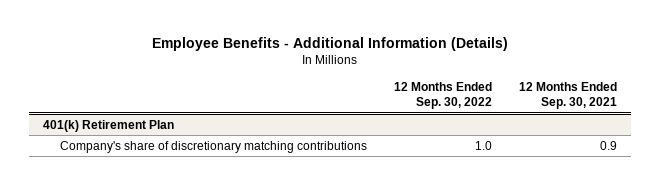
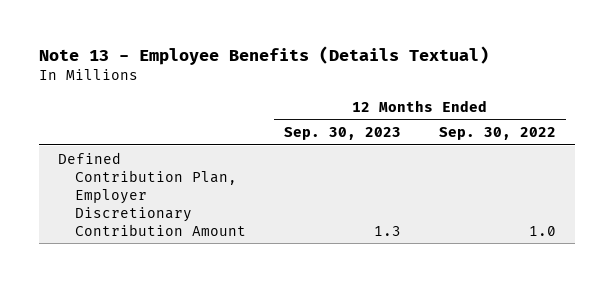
[151,36,508,51] Employee Benefits - Additional Information (Details) -> [38,45,489,65] Note 13 - Employee Benefits (Details Textual)
[519,82,618,110] 12 Months Ended Sep. 30, 2021 -> none
none -> [283,127,401,141] Sep. 30, 2023
[42,119,174,132] 401(k) Retirement Plan -> none
[60,140,368,153] Company's share of discretionary matching contributions -> [57,151,246,236] Defined Contribution Plan, Employer Discretionary Contribution Amount

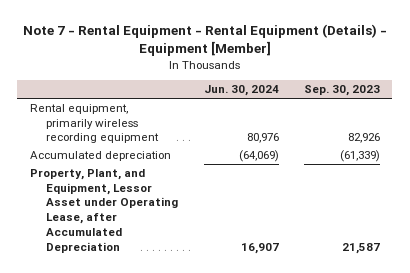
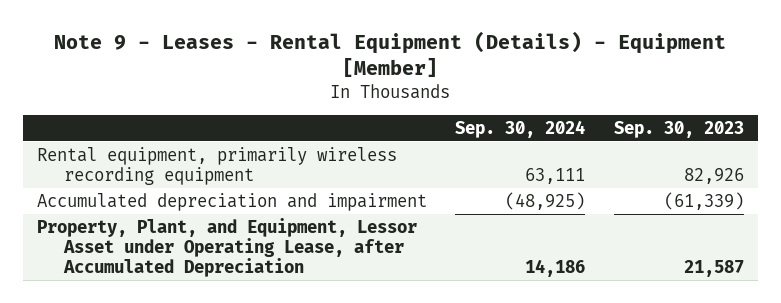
[22,24,387,57] Note 7 - Rental Equipment - Rental Equipment (Details) - Equipment [Member] -> [54,31,727,78] Note 9 - Leases - Rental Equipment (Details) - Equipment [Member]
[203,85,279,97] Jun. 30, 2024 -> none
none -> [455,119,586,138] Sep. 30, 2024
[30,150,172,161] Accumulated depreciation -> [37,192,428,211] Accumulated depreciation and impairment

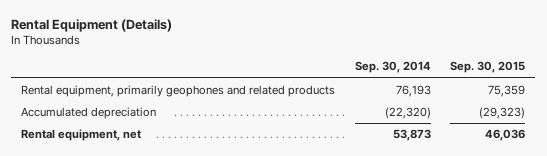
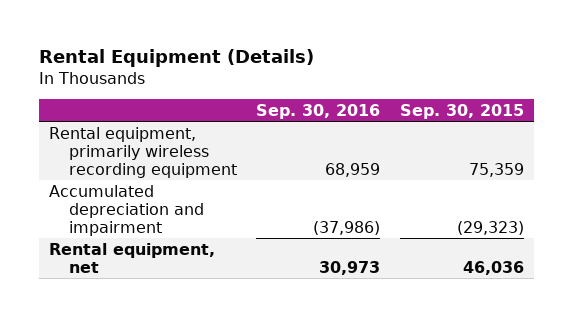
[354,61,431,74] Sep. 30, 2014 -> none
none -> [256,103,381,119] Sep. 30, 2016
[21,85,336,98] Rental equipment, primarily geophones and related products -> [48,126,238,178] Rental equipment, primarily wireless recording equipment
[21,107,157,120] Accumulated depreciation -> [48,184,205,236] Accumulated depreciation and impairment

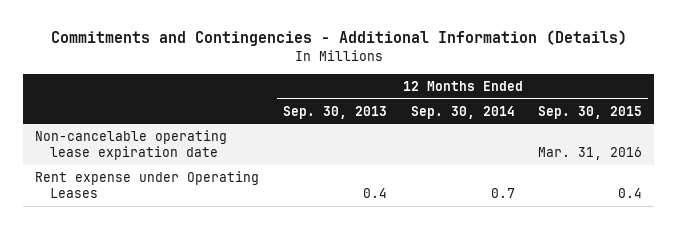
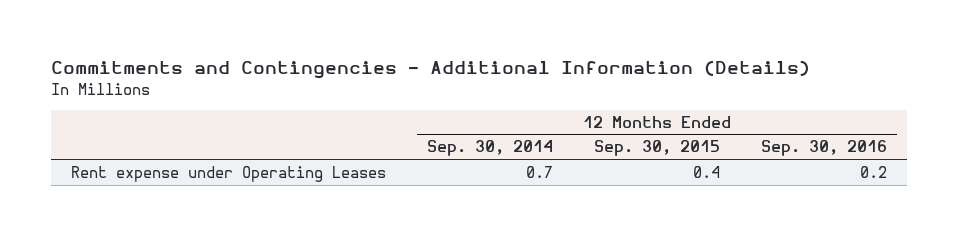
[282,105,387,119] Sep. 30, 2013 -> none
none -> [760,140,887,157] Sep. 30, 2016
[34,130,227,161] Non-cancelable operating lease expiration date -> none

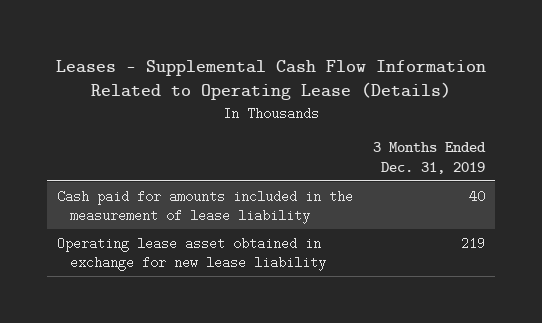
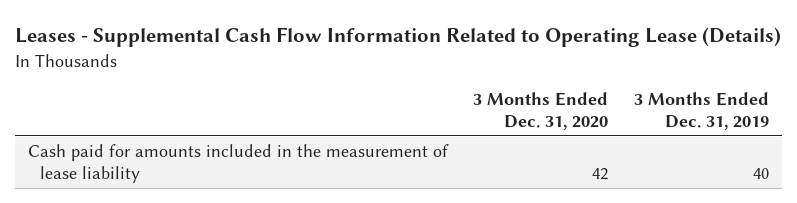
none -> [473,91,609,130] 3 Months Ended Dec. 31, 2020
[56,236,327,272] Operating lease asset obtained in exchange for new lease liability -> none

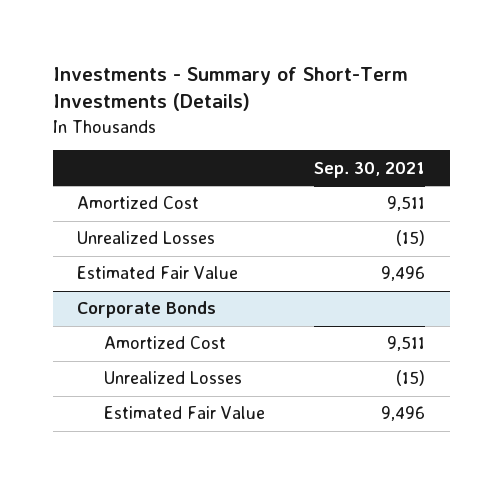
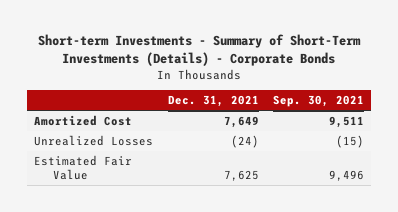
[52,66,408,112] Investments - Summary of Short-Term Investments (Details) -> [38,34,362,67] Short-term Investments - Summary of Short-Term Investments (Details) - Corporate Bonds
none -> [167,95,259,108] Dec. 31, 2021
[77,301,217,319] Corporate Bonds -> none
[104,336,227,350] Amortized Cost -> none
[104,371,243,385] Unrealized Losses -> none
[104,406,266,420] Estimated Fair Value -> none

